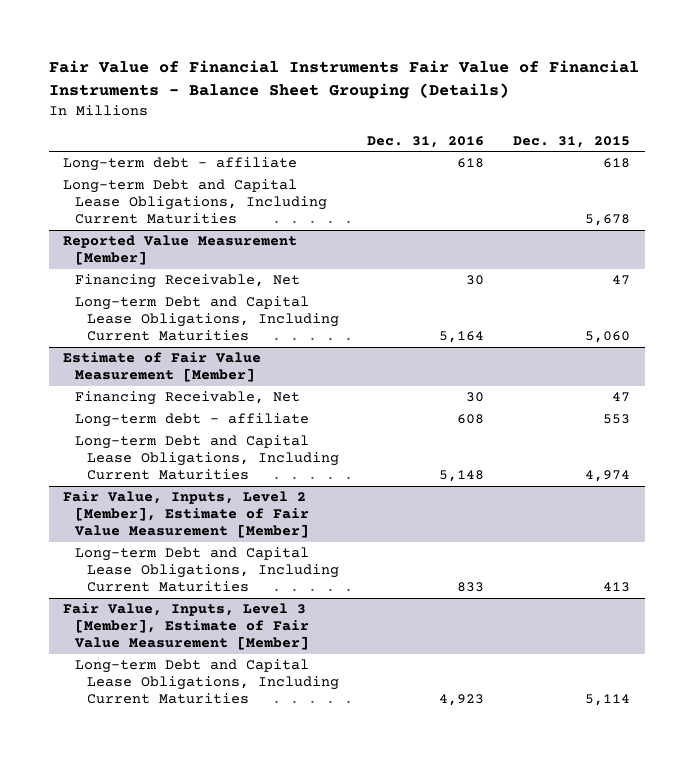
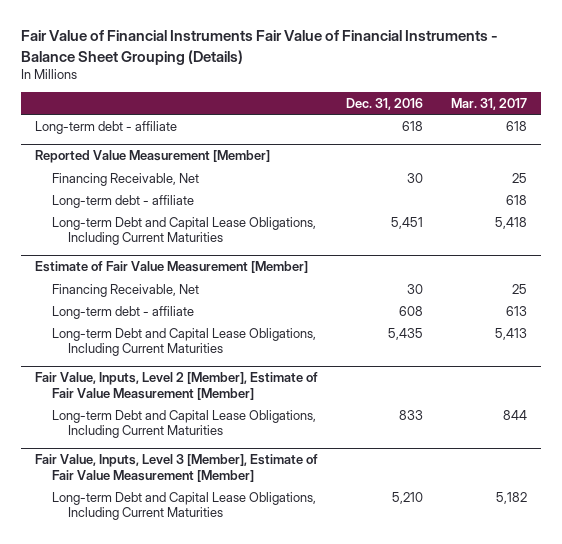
[513,135,631,148] Dec. 31, 2015 -> none
none -> [450,97,527,110] Mar. 31, 2017
[63,179,327,225] Long-term Debt and Capital Lease Obligations, Including Current Maturities -> none
none -> [51,194,194,208] Long-term debt - affiliate
[439,331,485,344] 5,164 -> [391,216,424,229] 5,451
[439,470,485,483] 5,148 -> [388,327,424,340] 5,435
[439,694,485,707] 4,923 -> [392,491,424,504] 5,210

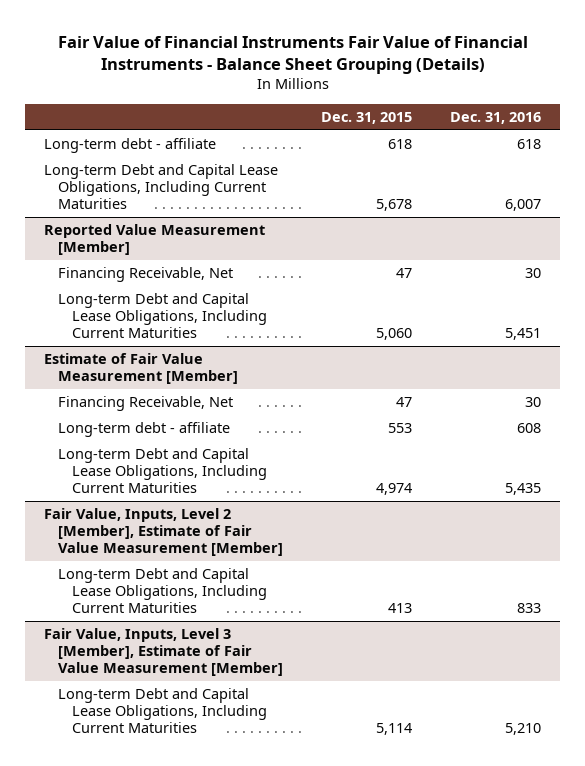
[450,97,527,110] Mar. 31, 2017 -> none
none -> [321,111,413,124] Dec. 31, 2015
none -> [44,164,279,210] Long-term Debt and Capital Lease Obligations, Including Current Maturities
[51,194,194,208] Long-term debt - affiliate -> none

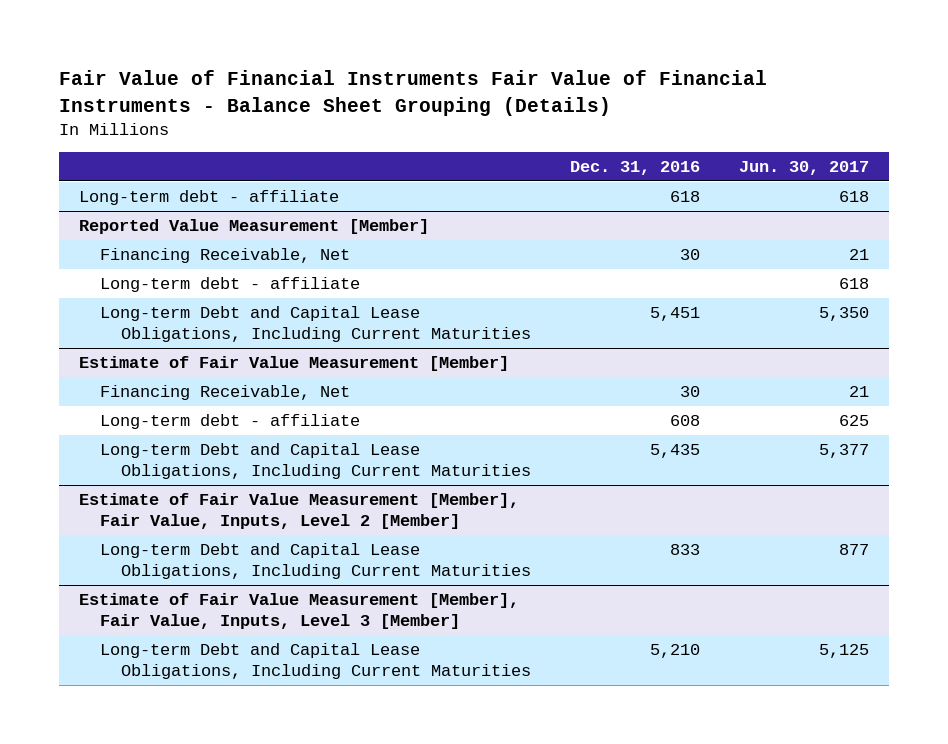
[321,111,413,124] Dec. 31, 2015 -> none
none -> [739,160,870,175] Jun. 30, 2017
[44,164,279,210] Long-term Debt and Capital Lease Obligations, Including Current Maturities -> none
none -> [99,277,360,293] Long-term debt - affiliate
[44,508,284,557] Fair Value, Inputs, Level 2 [Member], Estimate of Fair Value Measurement [Member] -> [78,493,519,530] Estimate of Fair Value Measurement [Member], Fair Value, Inputs, Level 2 [Member]
[44,628,284,677] Fair Value, Inputs, Level 3 [Member], Estimate of Fair Value Measurement [Member] -> [78,593,519,630] Estimate of Fair Value Measurement [Member], Fair Value, Inputs, Level 3 [Member]

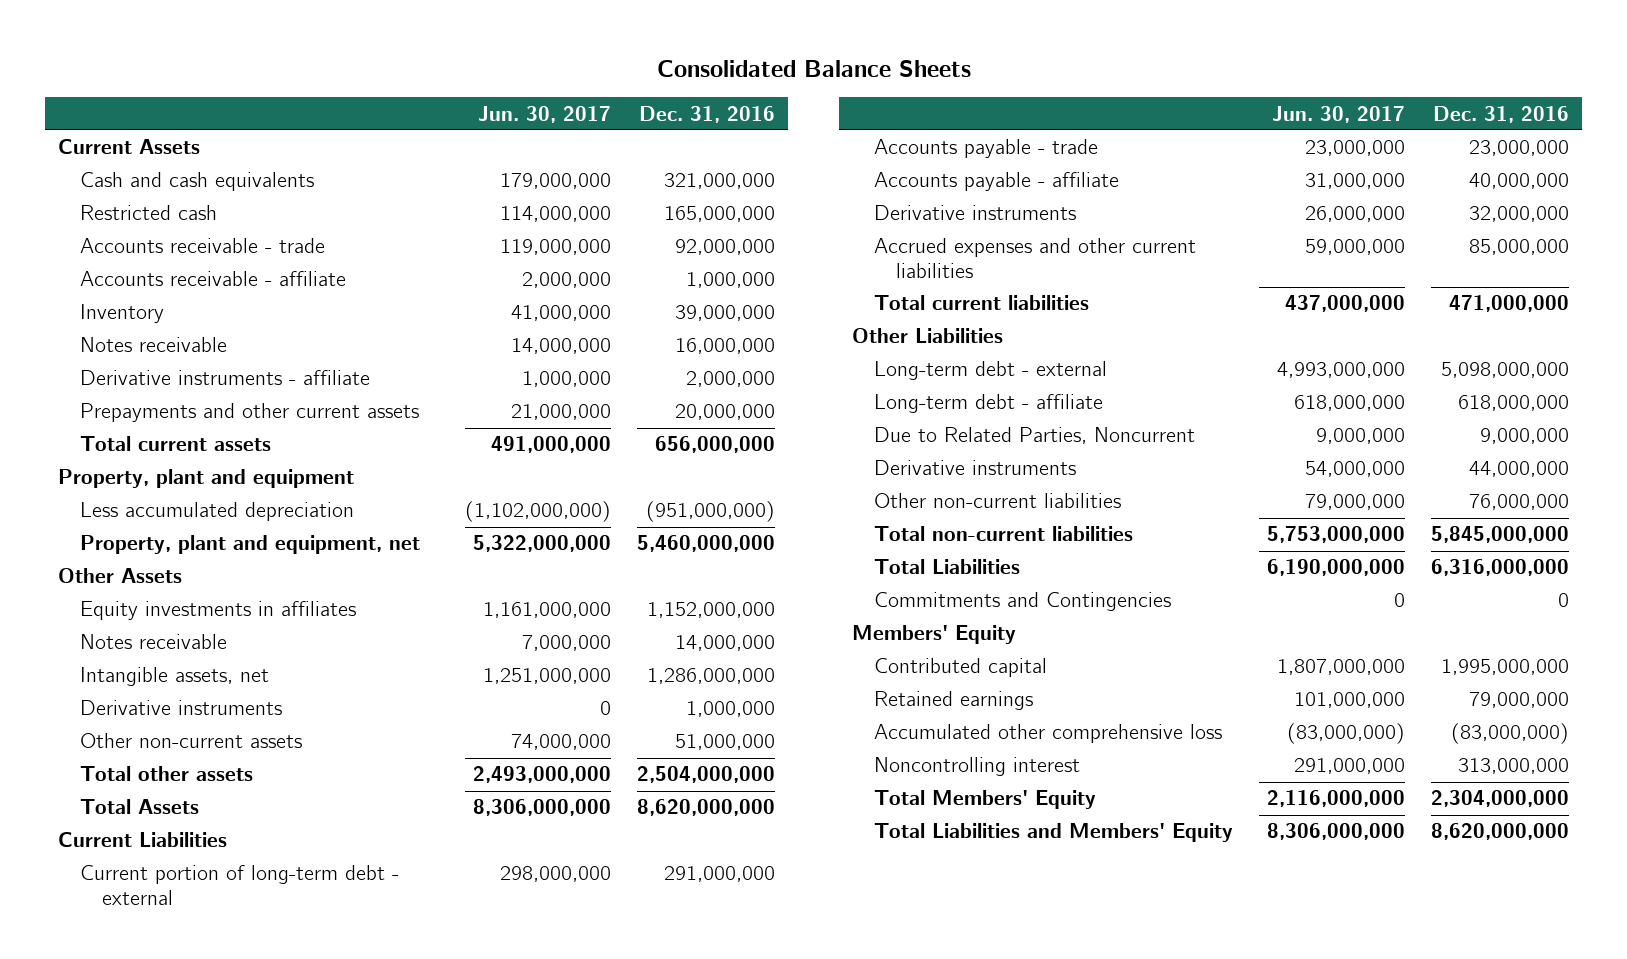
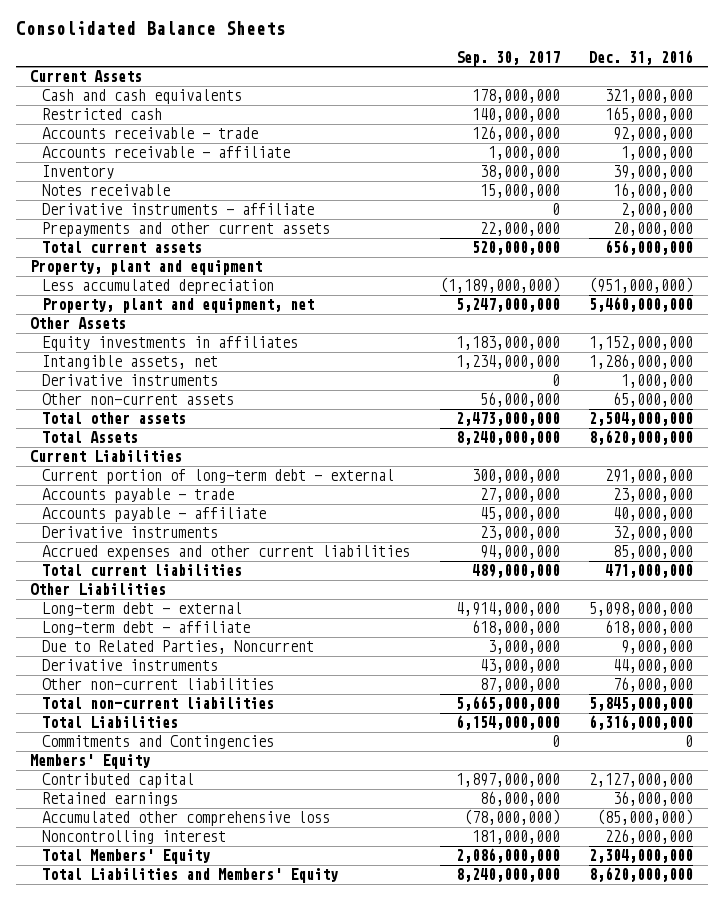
[477,105,611,123] Jun. 30, 2017 -> none
none -> [455,50,560,66] Sep. 30, 2017
[79,634,227,650] Notes receivable -> none
[674,734,775,751] 51,000,000 -> [613,392,694,408] 65,000,000
[1441,659,1570,676] 1,995,000,000 -> [589,773,694,788] 2,127,000,000
[1469,692,1570,709] 79,000,000 -> [613,791,694,807] 36,000,000
[1451,723,1570,745] (83,000,000) -> [597,809,694,826] (85,000,000)
[1458,758,1570,775] 313,000,000 -> [605,829,694,845] 226,000,000

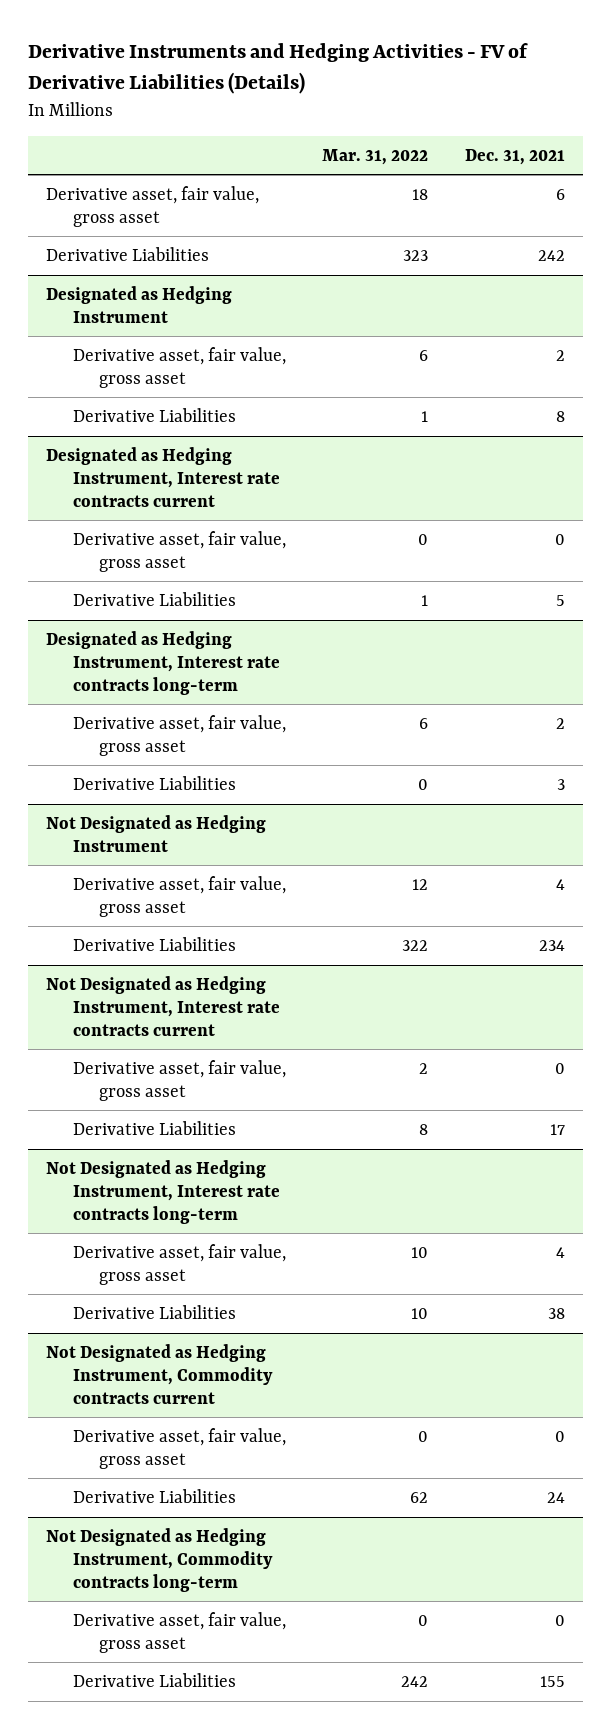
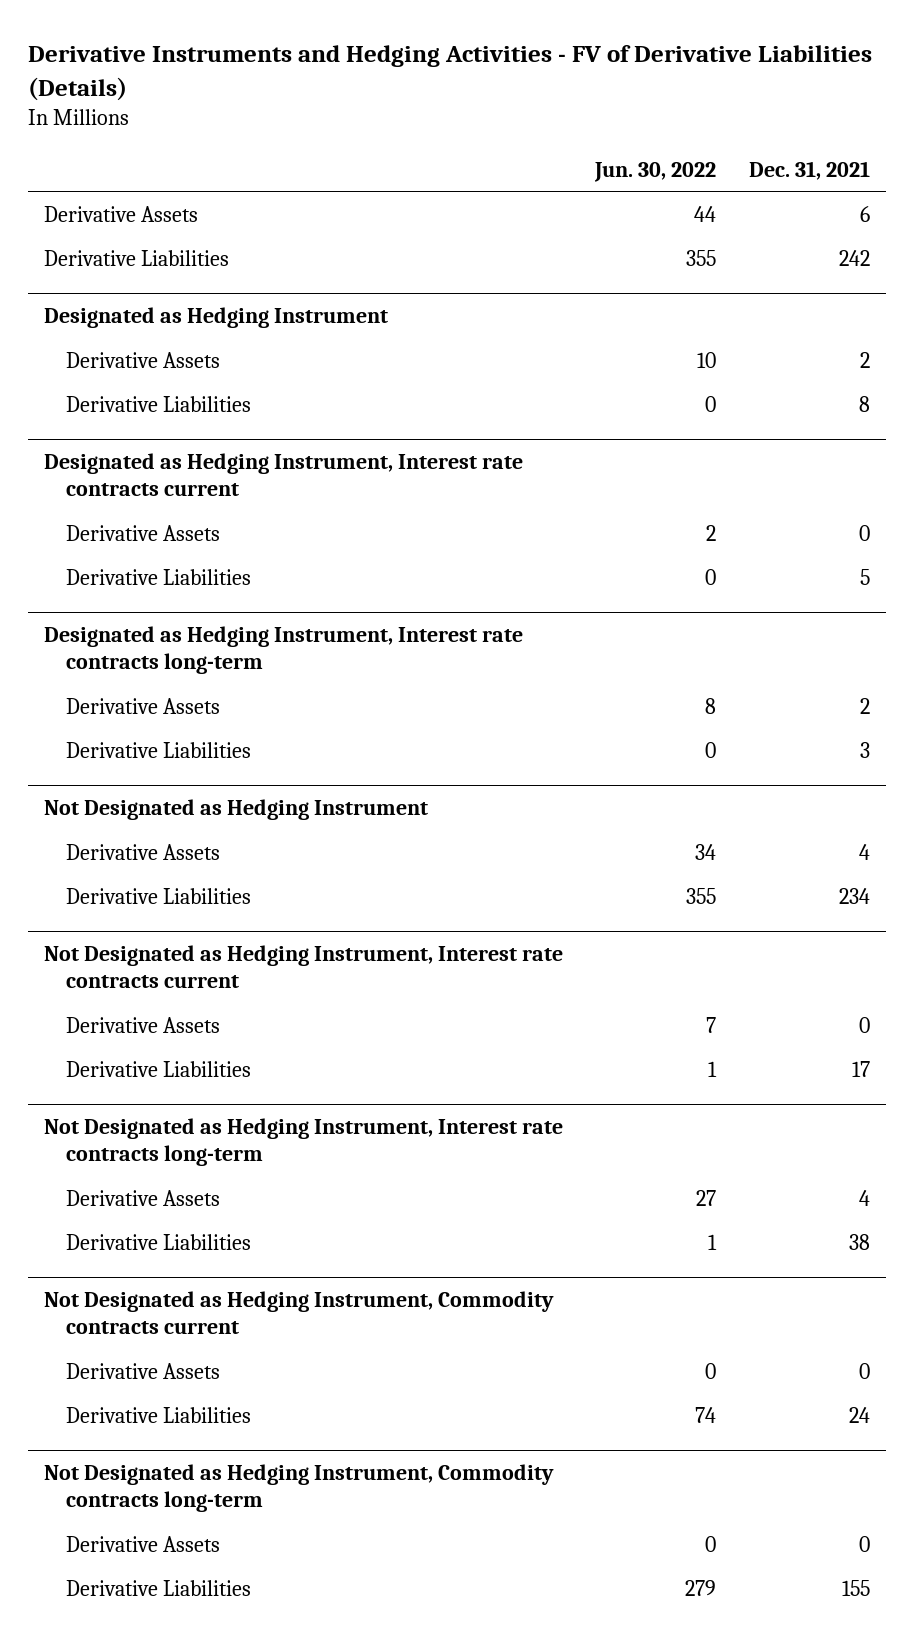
[322,148,429,165] Mar. 31, 2022 -> none
none -> [594,161,717,182] Jun. 30, 2022
[46,185,260,227] Derivative asset, fair value, gross asset -> [44,205,199,222] Derivative Assets
[72,346,286,388] Derivative asset, fair value, gross asset -> [65,351,220,368] Derivative Assets
[72,530,286,572] Derivative asset, fair value, gross asset -> [65,524,220,541] Derivative Assets
[72,714,286,756] Derivative asset, fair value, gross asset -> [65,697,220,714] Derivative Assets
[72,875,286,917] Derivative asset, fair value, gross asset -> [65,843,220,860] Derivative Assets
[72,1059,286,1101] Derivative asset, fair value, gross asset -> [65,1016,220,1033] Derivative Assets
[72,1243,286,1285] Derivative asset, fair value, gross asset -> [65,1189,220,1206] Derivative Assets
[72,1427,286,1469] Derivative asset, fair value, gross asset -> [65,1362,220,1379] Derivative Assets
[72,1611,286,1653] Derivative asset, fair value, gross asset -> [65,1535,220,1552] Derivative Assets

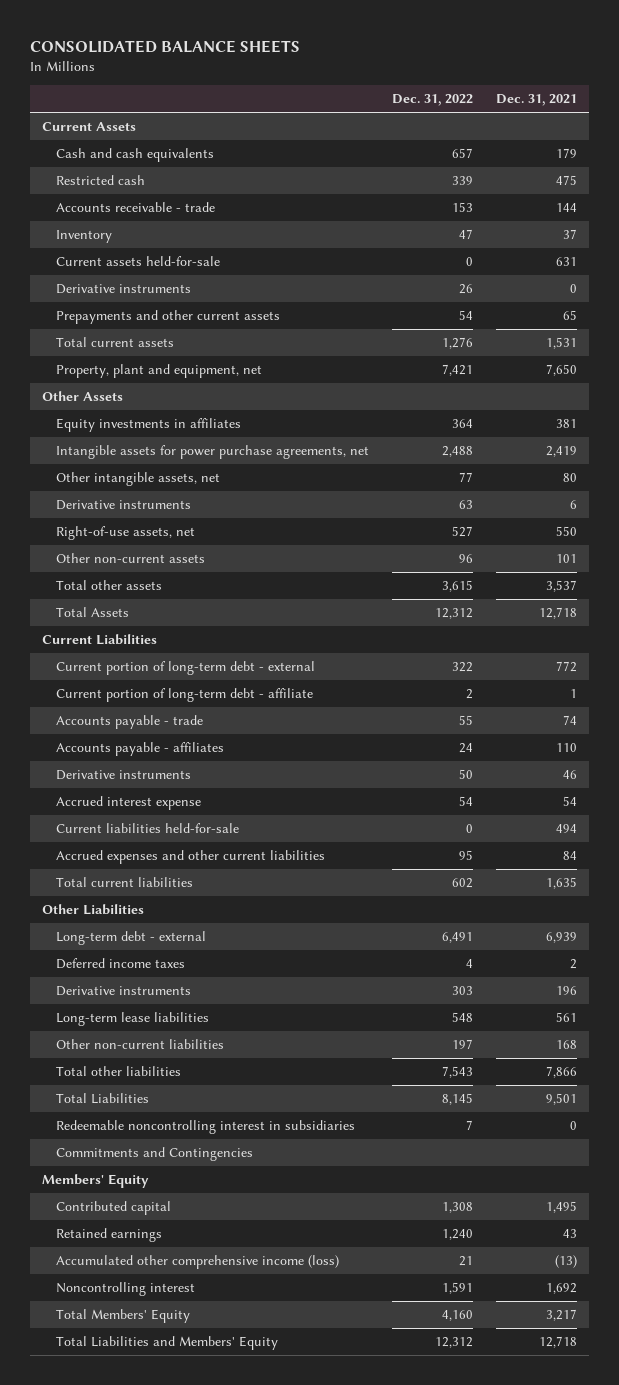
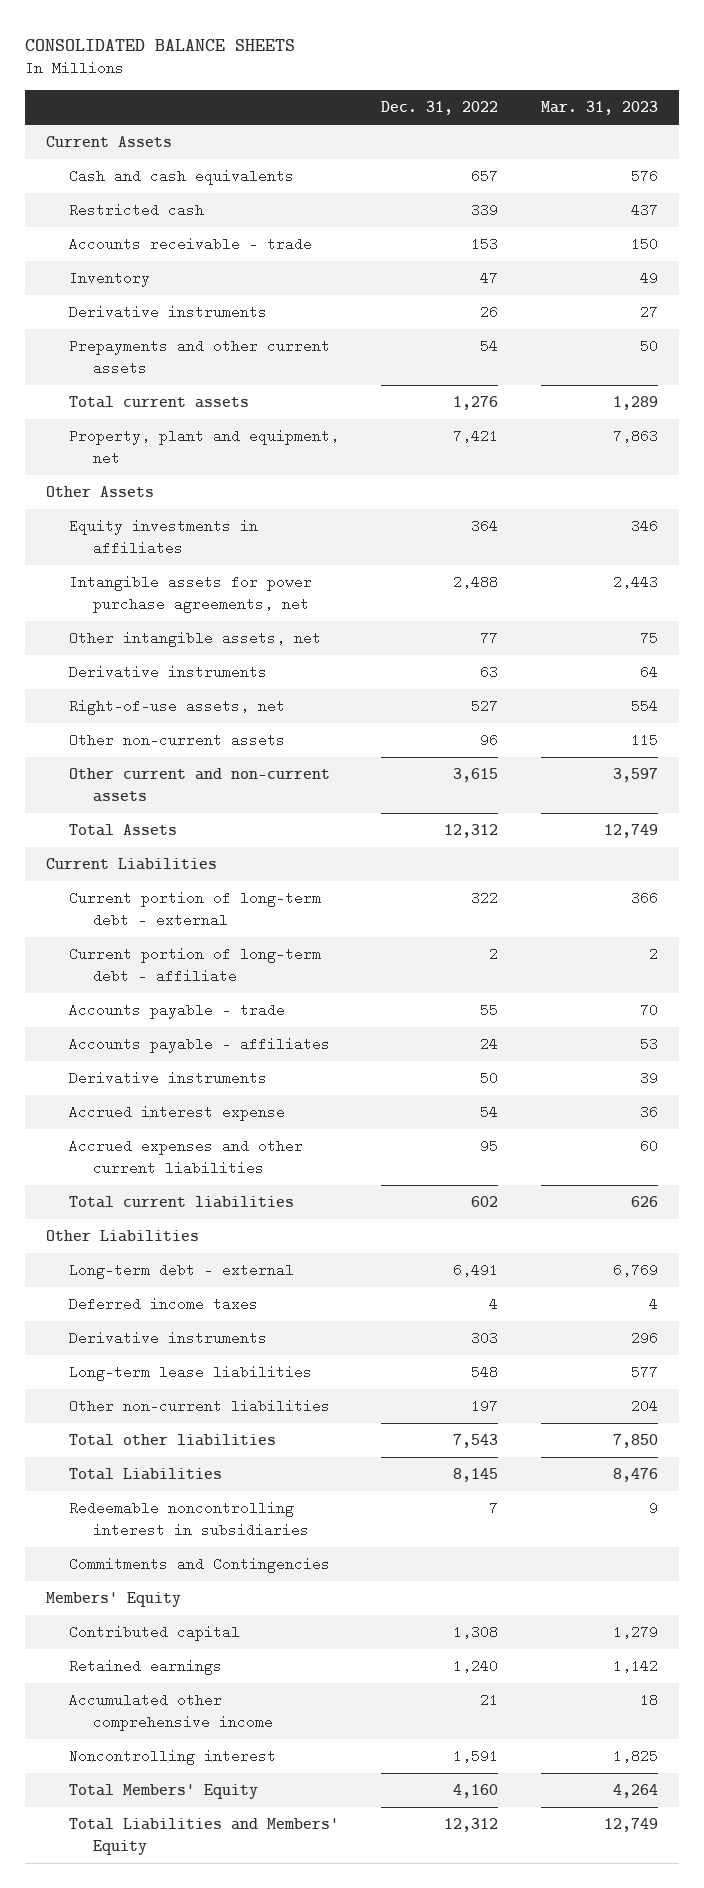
[496,93,578,106] Dec. 31, 2021 -> none
none -> [540,101,658,116] Mar. 31, 2023
[56,256,221,267] Current assets held-for-sale -> none
[56,580,163,591] Total other assets -> [69,768,331,802] Other current and non-current assets
[56,823,240,834] Current liabilities held-for-sale -> none
[56,1255,340,1270] Accumulated other comprehensive income (loss) -> [69,1693,273,1731] Accumulated other comprehensive income

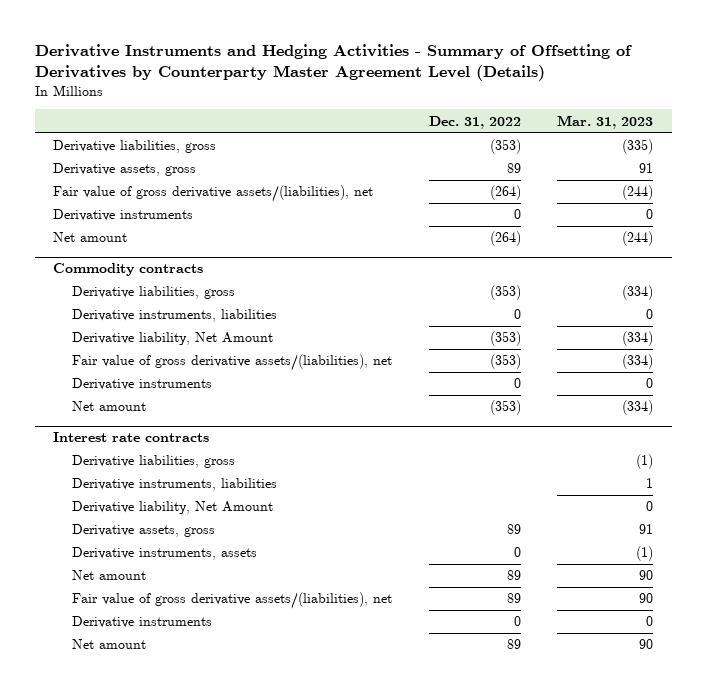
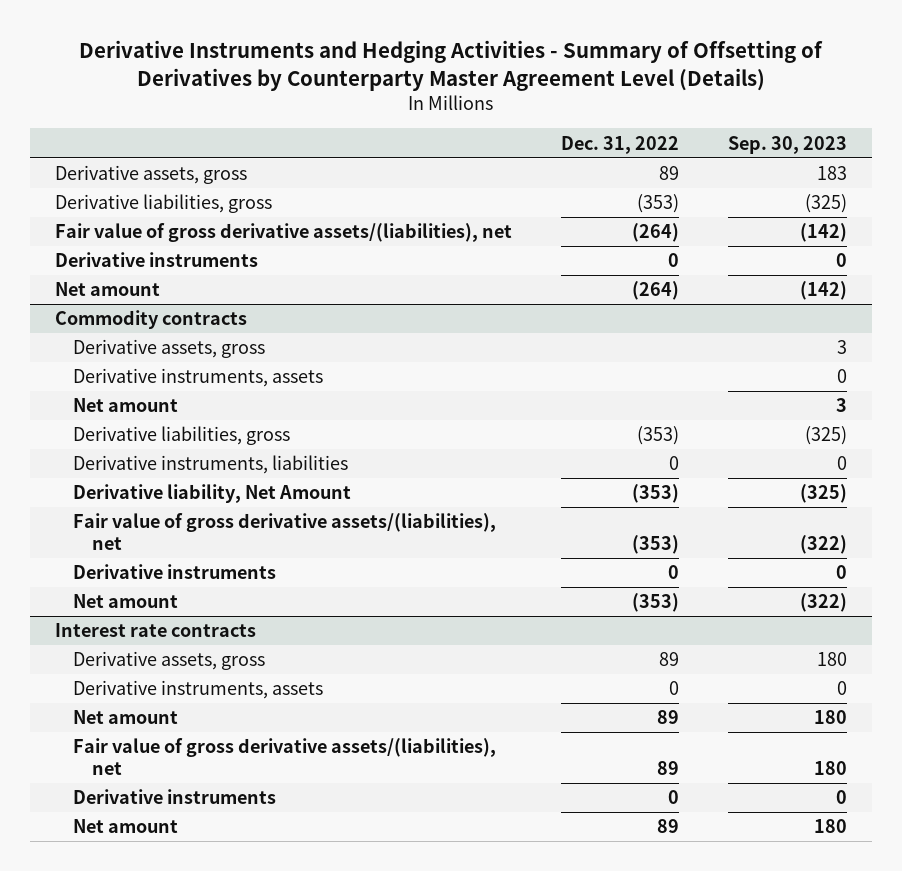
[557,114,654,129] Mar. 31, 2023 -> none
none -> [728,135,848,154] Sep. 30, 2023
[53,140,217,154] Derivative liabilities, gross -> [54,194,272,214] Derivative liabilities, gross
none -> [73,339,266,359] Derivative assets, gross
none -> [73,368,324,388] Derivative instruments, assets
none -> [73,398,179,413] Net amount
[72,455,236,469] Derivative liabilities, gross -> none
[72,478,278,492] Derivative instruments, liabilities -> none
[72,501,274,515] Derivative liability, Net Amount -> none

